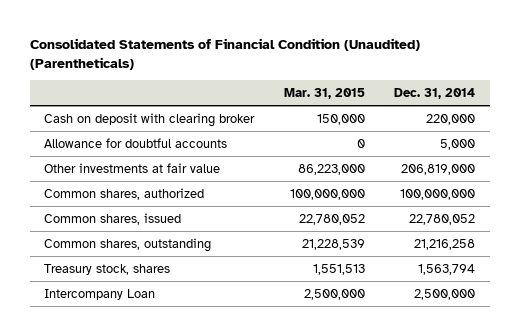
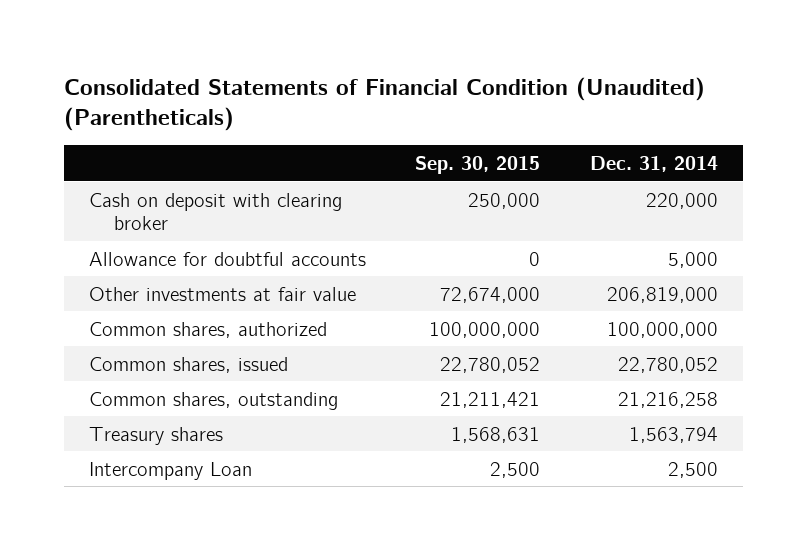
[283,87,365,99] Mar. 31, 2015 -> none
none -> [415,155,541,174] Sep. 30, 2015
[44,263,171,275] Treasury stock, shares -> [88,426,223,445] Treasury shares
[414,288,476,300] 2,500,000 -> [668,461,719,478] 2,500

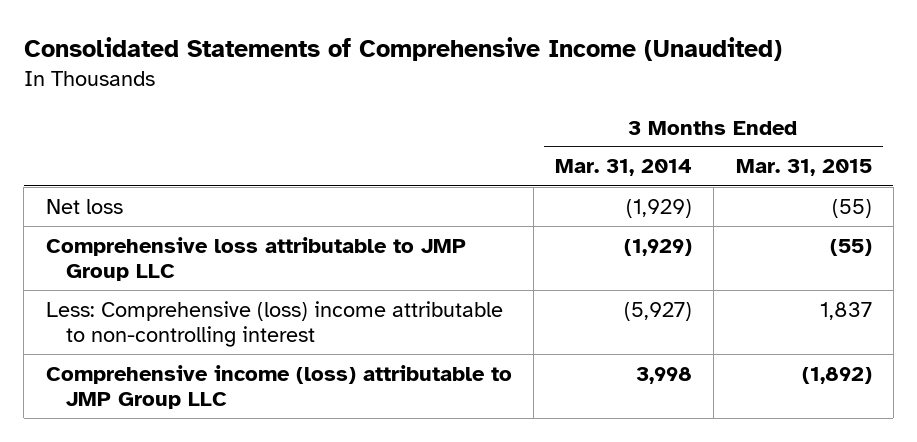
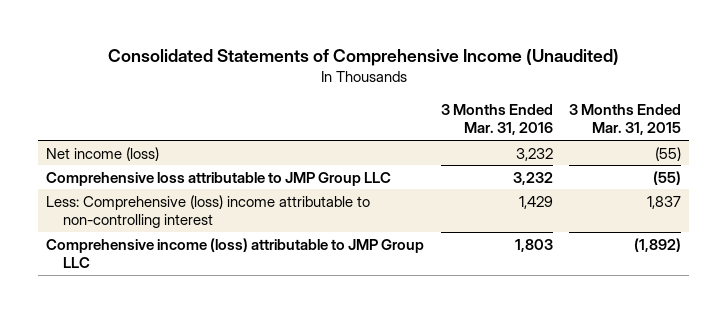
[555,159,693,177] Mar. 31, 2014 -> none
none -> [440,103,553,136] 3 Months Ended Mar. 31, 2016
[45,198,123,214] Net loss -> [46,146,160,161] Net income (loss)

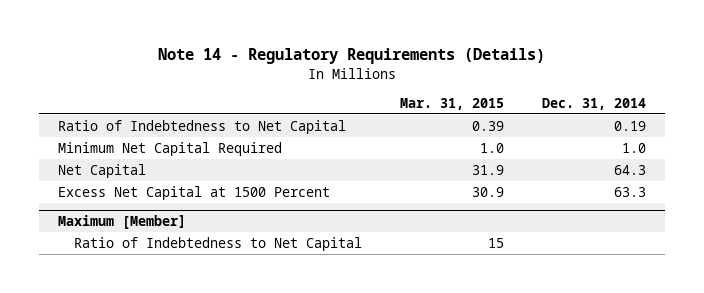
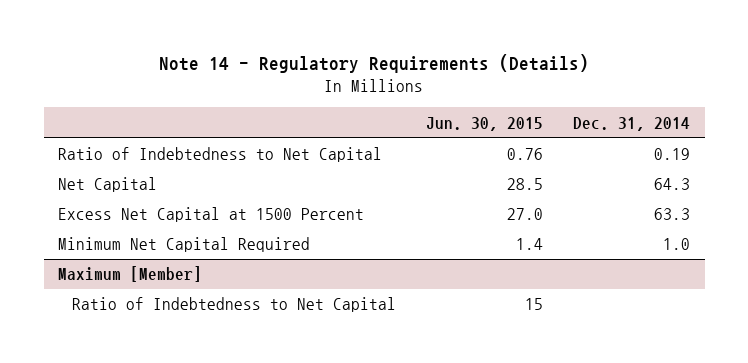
[400,97,505,110] Mar. 31, 2015 -> none
none -> [426,116,544,131] Jun. 30, 2015
[58,141,283,156] Minimum Net Capital Required -> [58,237,311,253] Minimum Net Capital Required

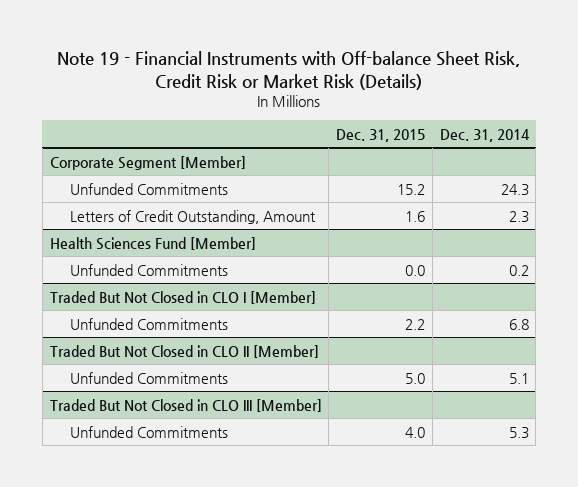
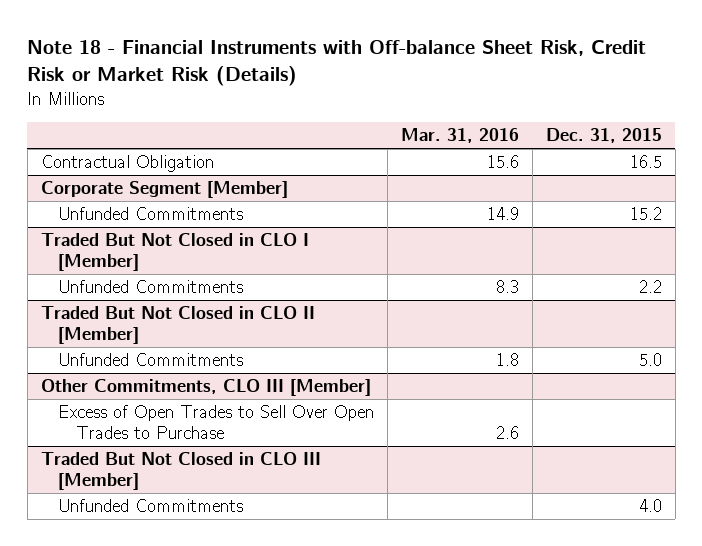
[57,51,521,90] Note 19 - Financial Instruments with Off-balance Sheet Risk, Credit Risk or Market Risk (Details) -> [27,40,647,87] Note 18 - Financial Instruments with Off-balance Sheet Risk, Credit Risk or Market Risk (Details)
[439,128,530,142] Dec. 31, 2014 -> none
none -> [401,128,520,144] Mar. 31, 2016
none -> [40,154,214,172] Contractual Obligation
[70,209,317,224] Letters of Credit Outstanding, Amount -> none
[49,236,256,250] Health Sciences Fund [Member] -> none
[70,263,229,276] Unfunded Commitments -> none
none -> [40,378,371,396] Other Commitments, CLO III [Member]
none -> [58,404,375,440] Excess of Open Trades to Sell Over Open Trades to Purchase

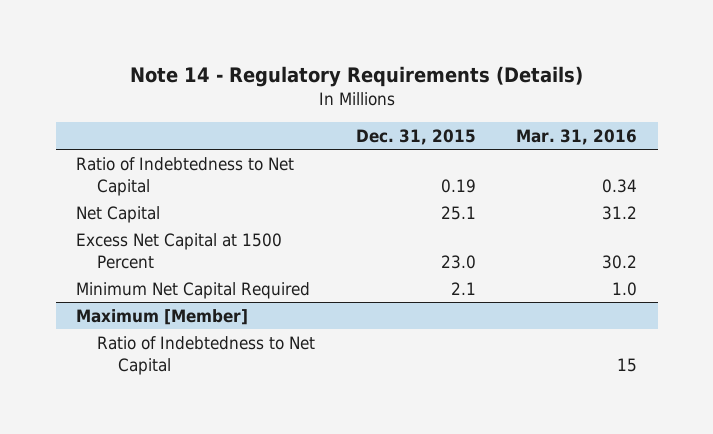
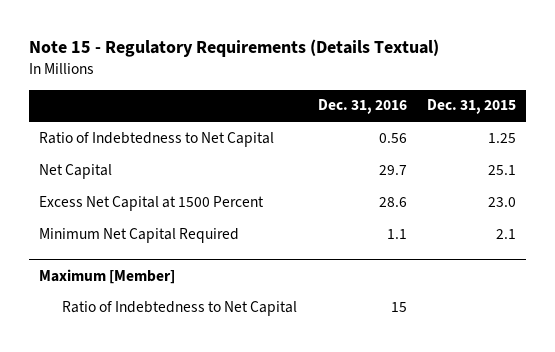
[129,66,583,88] Note 14 - Regulatory Requirements (Details) -> [29,39,440,58] Note 15 - Regulatory Requirements (Details Textual)
[516,129,638,146] Mar. 31, 2016 -> none
none -> [317,99,407,115] Dec. 31, 2016
[440,178,476,193] 0.19 -> [488,132,517,143] 1.25

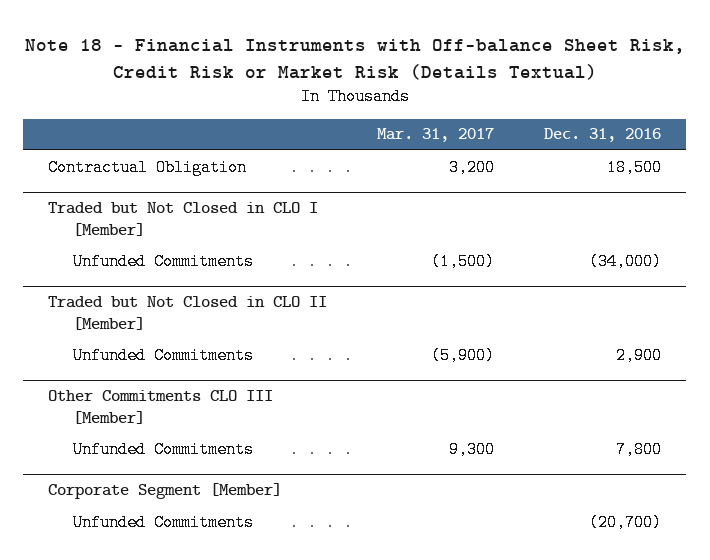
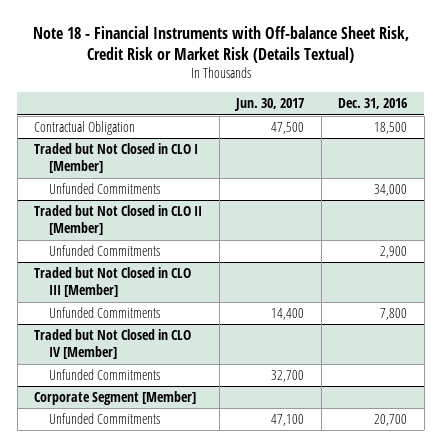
[377,128,495,143] Mar. 31, 2017 -> none
none -> [234,98,305,112] Jun. 30, 2017
[589,252,663,270] (34,000) -> [374,184,408,197] 34,000
[48,390,274,424] Other Commitments CLO III [Member] -> none
none -> [34,267,192,298] Traded but Not Closed in CLO III [Member]
none -> [34,329,192,360] Traded but Not Closed in CLO IV [Member]
none -> [48,369,160,381] Unfunded Commitments
[589,513,663,531] (20,700) -> [374,414,408,427] 20,700

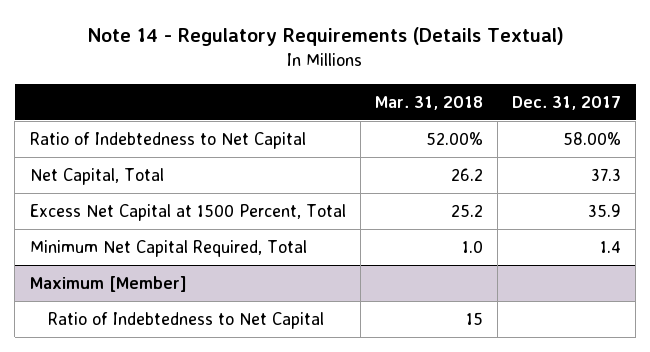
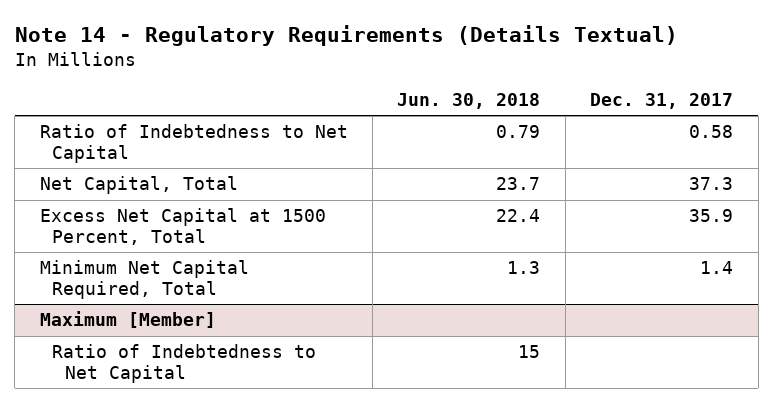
[374,95,483,110] Mar. 31, 2018 -> none
none -> [397,92,541,109] Jun. 30, 2018
[562,131,621,145] 58.00% -> [689,125,734,139] 0.58

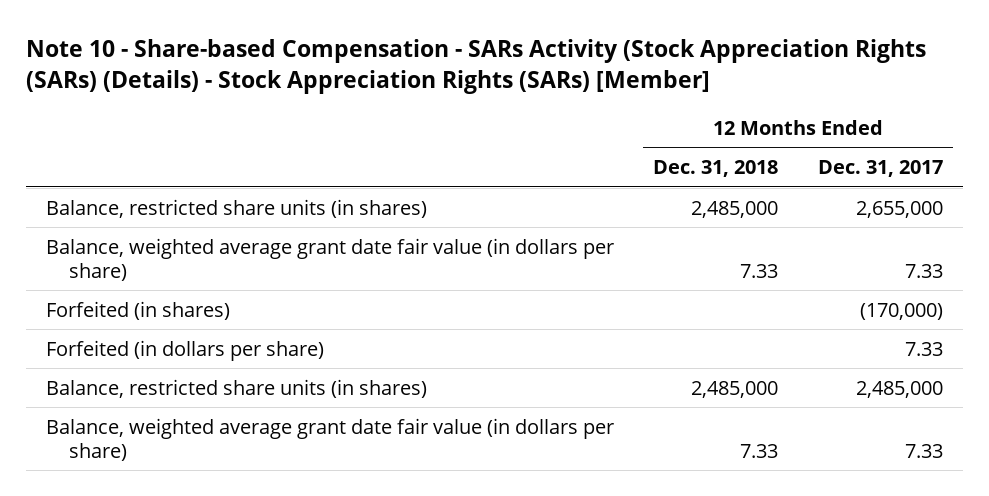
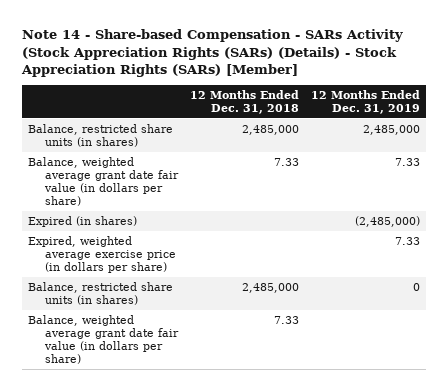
[25,39,926,95] Note 10 - Share-based Compensation - SARs Activity (Stock Appreciation Rights (SARs) (Details) - Stock Appreciation Rights (SARs) [Member] -> [21,29,404,77] Note 14 - Share-based Compensation - SARs Activity (Stock Appreciation Rights (SARs) (Details) - Stock Appreciation Rights (SARs) [Member]
[817,160,943,178] Dec. 31, 2017 -> none
none -> [310,90,420,114] 12 Months Ended Dec. 31, 2019
[45,300,230,320] Forfeited (in shares) -> [28,216,138,228] Expired (in shares)
[45,339,324,361] Forfeited (in dollars per share) -> [28,236,177,273] Expired, weighted average exercise price (in dollars per share)

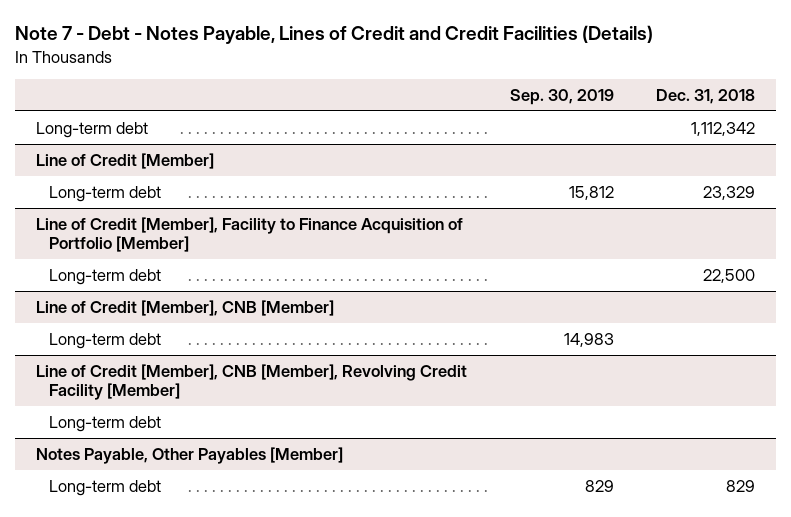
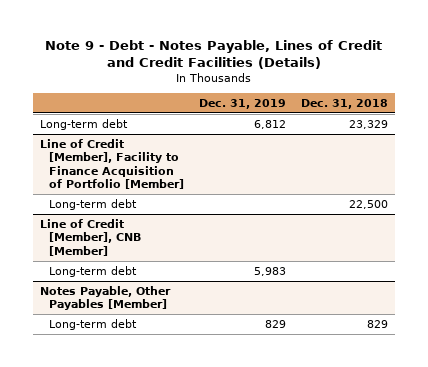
[14,25,653,45] Note 7 - Debt - Notes Payable, Lines of Credit and Credit Facilities (Details) -> [44,39,382,69] Note 9 - Debt - Notes Payable, Lines of Credit and Credit Facilities (Details)
[509,88,614,105] Sep. 30, 2019 -> none
none -> [198,98,286,109] Dec. 31, 2019
[36,121,149,138] Long-term debt -> none
[36,152,215,169] Line of Credit [Member] -> none
[36,363,468,401] Line of Credit [Member], CNB [Member], Revolving Credit Facility [Member] -> none
[49,415,162,432] Long-term debt -> none

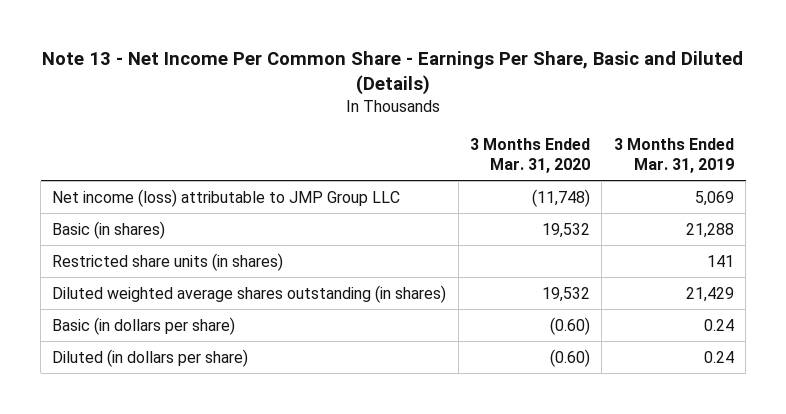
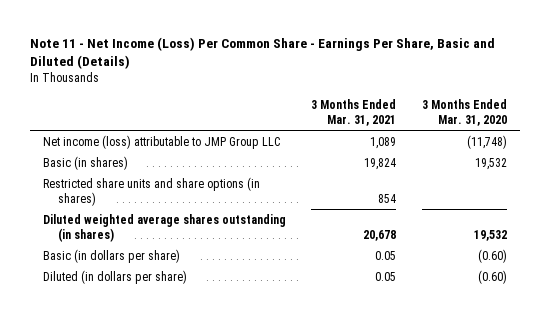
[42,51,744,96] Note 13 - Net Income Per Common Share - Earnings Per Share, Basic and Diluted (Details) -> [29,37,495,70] Note 11 - Net Income (Loss) Per Common Share - Earnings Per Share, Basic and Diluted (Details)
[613,137,734,174] 3 Months Ended Mar. 31, 2019 -> none
none -> [311,98,397,126] 3 Months Ended Mar. 31, 2021
[52,252,284,271] Restricted share units (in shares) -> [42,176,260,206] Restricted share units and share options (in shares)

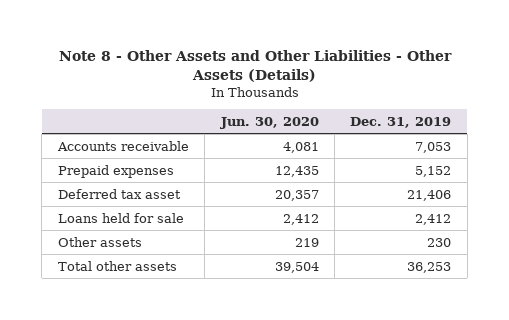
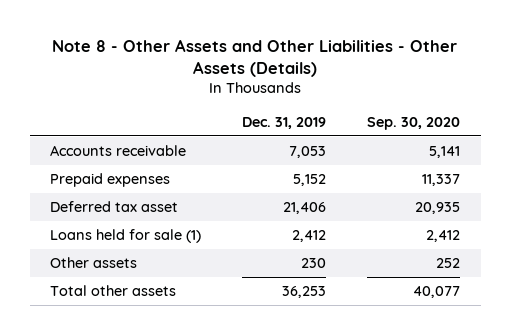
[219,116,319,129] Jun. 30, 2020 -> none
none -> [367,116,461,130] Sep. 30, 2020
[57,212,184,223] Loans held for sale -> [50,229,202,244] Loans held for sale (1)

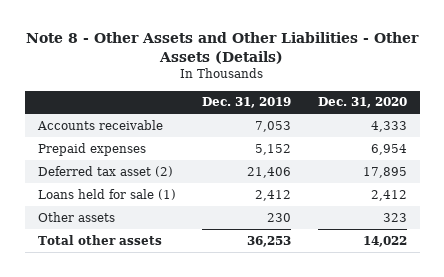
[367,116,461,130] Sep. 30, 2020 -> none
none -> [317,97,407,109] Dec. 31, 2020
[50,201,179,213] Deferred tax asset -> [37,165,173,177] Deferred tax asset (2)

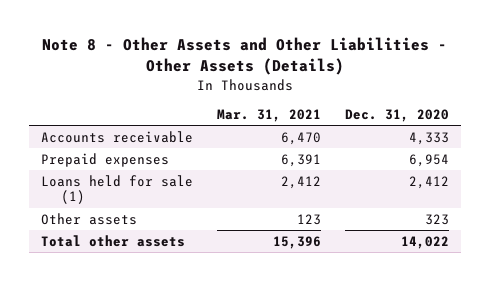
[202,97,292,109] Dec. 31, 2019 -> none
none -> [217,109,322,123] Mar. 31, 2021
[37,165,173,177] Deferred tax asset (2) -> none

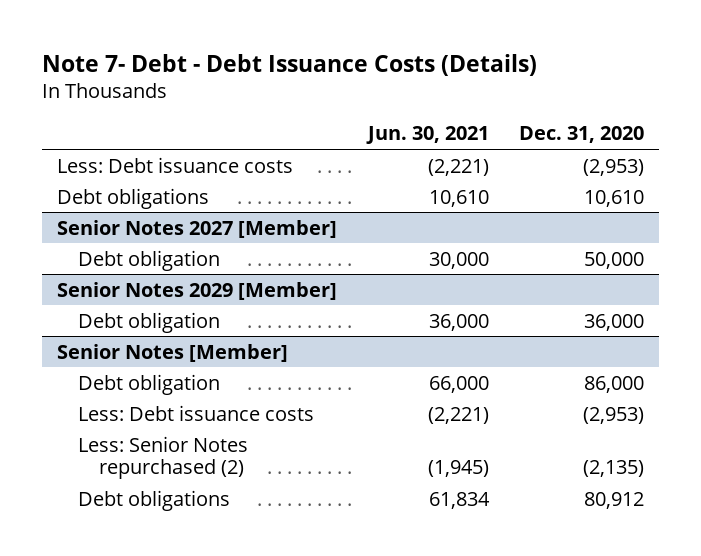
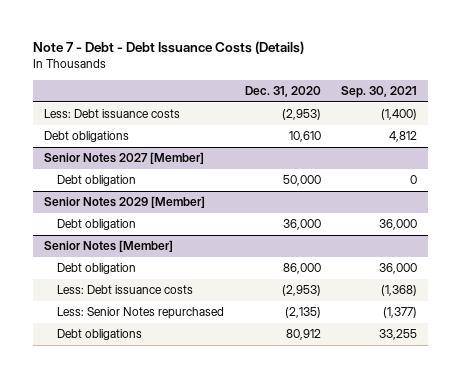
[41,54,537,77] Note 7- Debt - Debt Issuance Costs (Details) -> [33,40,305,54] Note 7 - Debt - Debt Issuance Costs (Details)
[365,126,489,145] Jun. 30, 2021 -> none
none -> [341,86,418,99] Sep. 30, 2021
[77,435,248,480] Less: Senior Notes repurchased (2) -> [57,307,225,320] Less: Senior Notes repurchased

